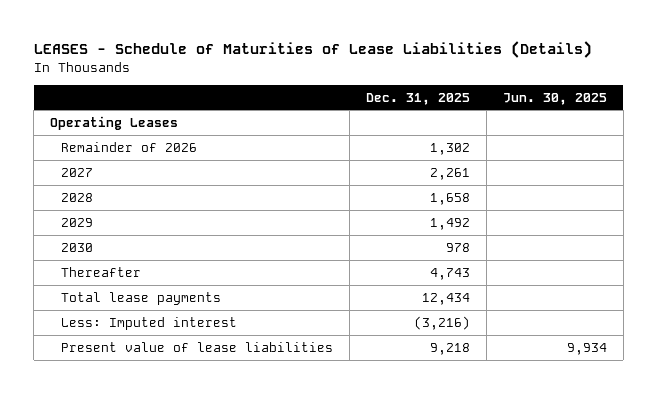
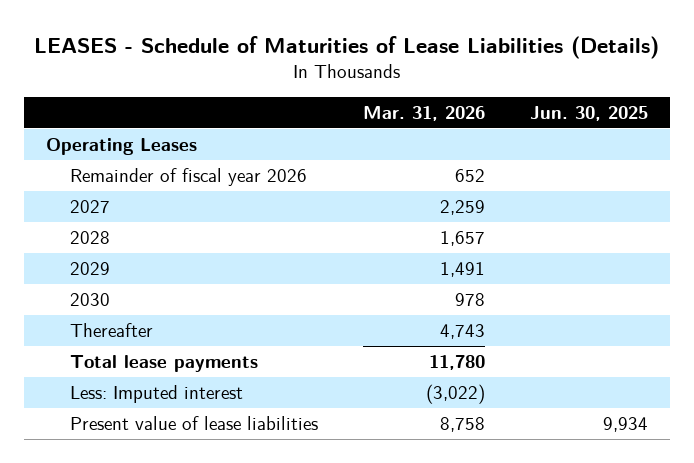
[365,92,470,105] Dec. 31, 2025 -> none
none -> [362,105,485,121] Mar. 31, 2026
[60,141,197,152] Remainder of 2026 -> [69,168,307,187] Remainder of fiscal year 2026

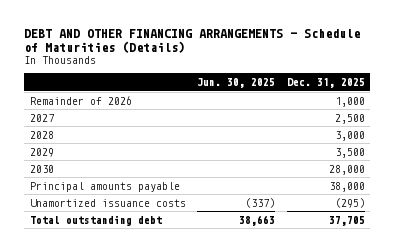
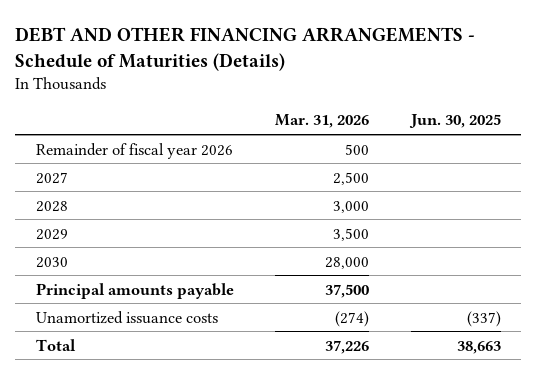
[286,78,365,89] Dec. 31, 2025 -> none
none -> [275,114,370,129] Mar. 31, 2026
[29,95,132,105] Remainder of 2026 -> [35,142,233,159] Remainder of fiscal year 2026
[29,214,162,226] Total outstanding debt -> [35,338,76,351] Total

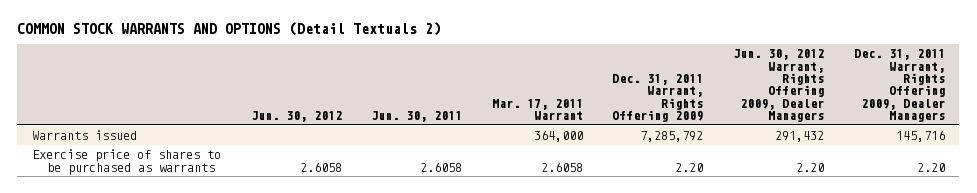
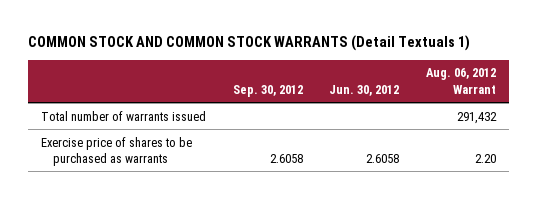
[17,21,442,36] COMMON STOCK WARRANTS AND OPTIONS (Detail Textuals 2) -> [27,35,470,52] COMMON STOCK AND COMMON STOCK WARRANTS (Detail Textuals 1)
[371,111,463,123] Jun. 30, 2011 -> none
[491,98,583,121] Mar. 17, 2011 Warrant -> none
[612,74,704,123] Dec. 31, 2011 Warrant, Rights Offering 2009 -> none
[733,49,825,123] Jun. 30, 2012 Warrant, Rights Offering 2009, Dealer Managers -> none
[853,49,945,123] Dec. 31, 2011 Warrant, Rights Offering 2009, Dealer Managers -> none
none -> [232,84,303,97] Sep. 30, 2012
none -> [425,68,496,94] Aug. 06, 2012 Warrant
[32,130,138,141] Warrants issued -> [41,110,207,121] Total number of warrants issued

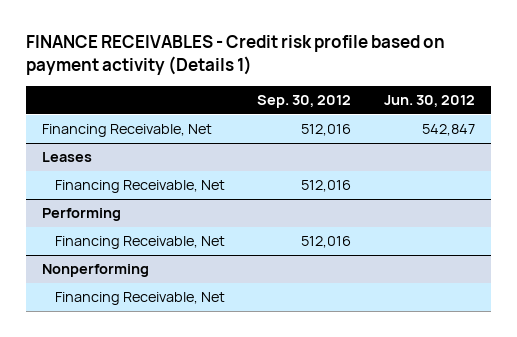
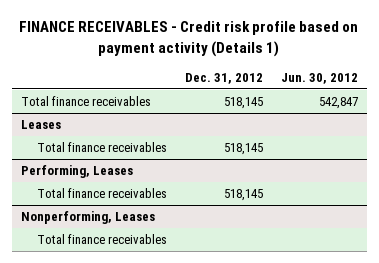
[257,95,352,109] Sep. 30, 2012 -> none
none -> [184,73,263,85] Dec. 31, 2012
[42,124,213,138] Financing Receivable, Net -> [20,96,151,107] Total finance receivables
[54,180,225,194] Financing Receivable, Net -> [36,142,167,153] Total finance receivables
[42,208,122,222] Performing -> [20,165,133,179] Performing, Leases
[54,236,225,250] Financing Receivable, Net -> [36,188,167,199] Total finance receivables
[42,264,150,278] Nonperforming -> [20,211,155,225] Nonperforming, Leases
[54,292,225,306] Financing Receivable, Net -> [36,234,167,245] Total finance receivables

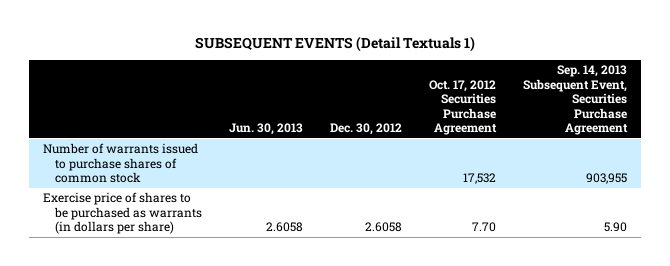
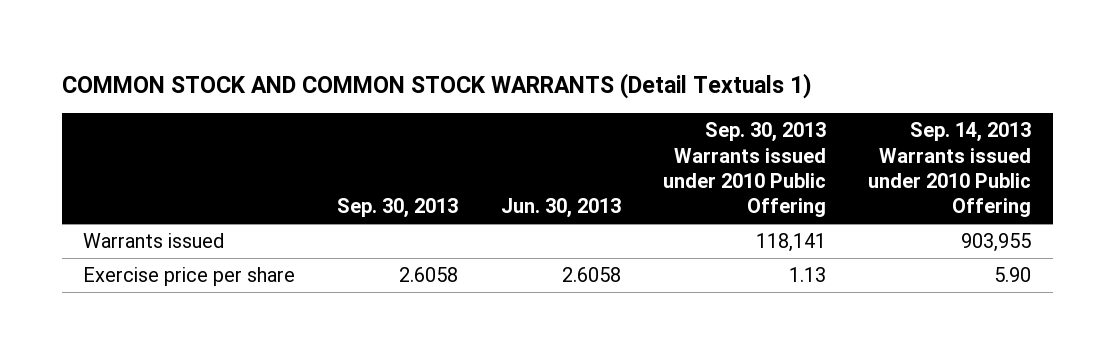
[195,35,476,52] SUBSEQUENT EVENTS (Detail Textuals 1) -> [61,72,812,99] COMMON STOCK AND COMMON STOCK WARRANTS (Detail Textuals 1)
[329,123,402,136] Dec. 30, 2012 -> none
[429,79,498,136] Oct. 17, 2012 Securities Purchase Agreement -> none
[523,65,629,136] Sep. 14, 2013 Subsequent Event, Securities Purchase Agreement -> none
none -> [337,198,459,219] Sep. 30, 2013
none -> [663,122,827,218] Sep. 30, 2013 Warrants issued under 2010 Public Offering
none -> [868,122,1032,218] Sep. 14, 2013 Warrants issued under 2010 Public Offering
[42,143,198,184] Number of warrants issued to purchase shares of common stock -> [82,233,224,249] Warrants issued
[42,192,202,235] Exercise price of shares to be purchased as warrants (in dollars per share) -> [82,267,295,287] Exercise price per share

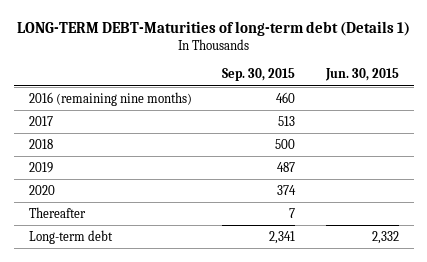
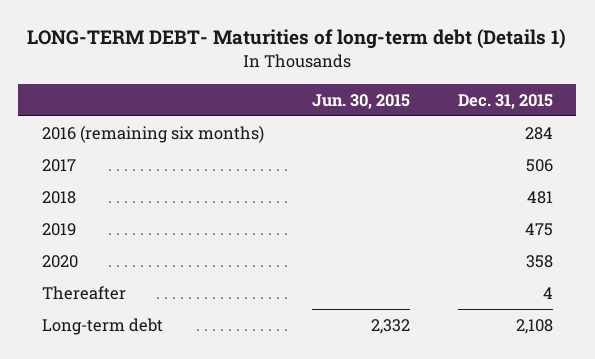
[16,20,410,36] LONG-TERM DEBT-Maturities of long-term debt (Details 1) -> [27,29,567,50] LONG-TERM DEBT- Maturities of long-term debt (Details 1)
[222,68,296,82] Sep. 30, 2015 -> none
none -> [457,93,553,109] Dec. 31, 2015
[28,91,192,106] 2016 (remaining nine months) -> [42,125,265,144] 2016 (remaining six months)

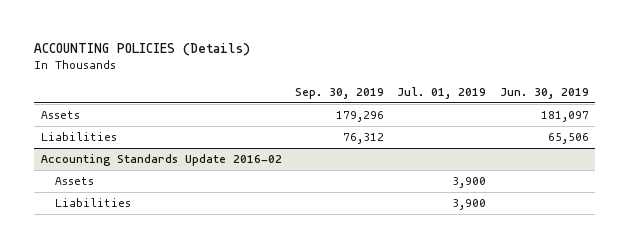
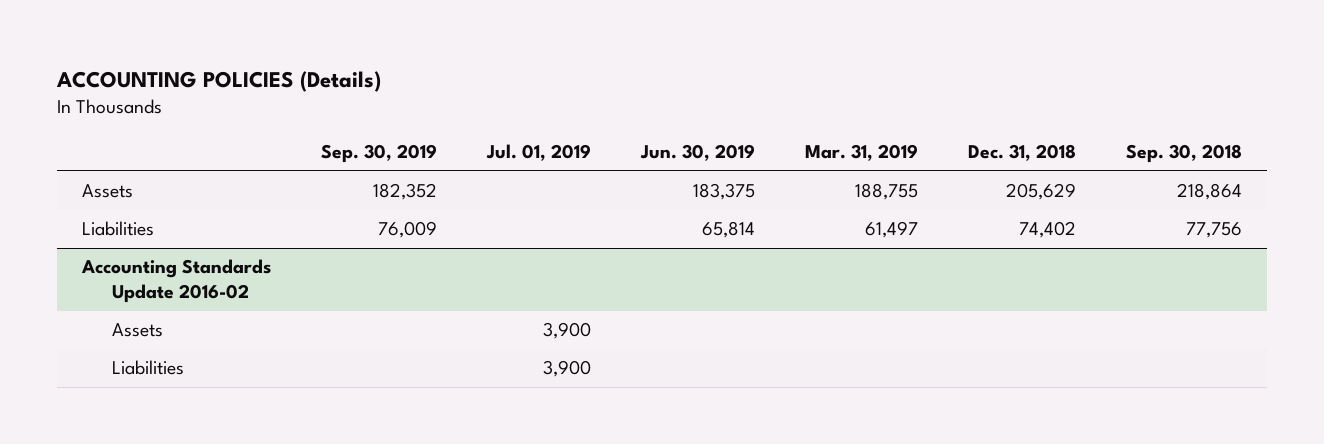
none -> [805,144,919,162] Mar. 31, 2019
none -> [968,144,1077,162] Dec. 31, 2018
none -> [1126,144,1243,164] Sep. 30, 2018
[336,111,385,123] 179,296 -> [373,183,438,201] 182,352
[540,111,589,123] 181,097 -> [693,183,756,201] 183,375
[343,133,385,145] 76,312 -> [378,221,438,239] 76,009
[547,133,589,145] 65,506 -> [702,221,756,239] 65,814

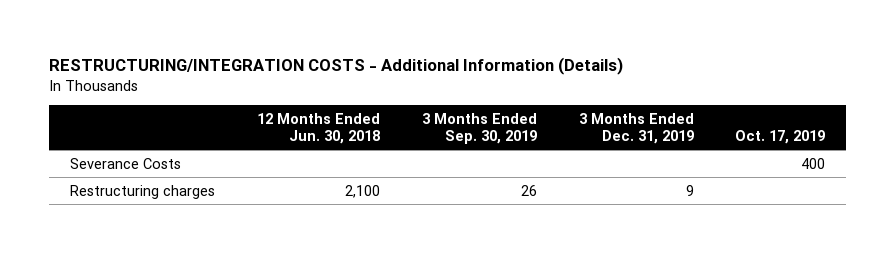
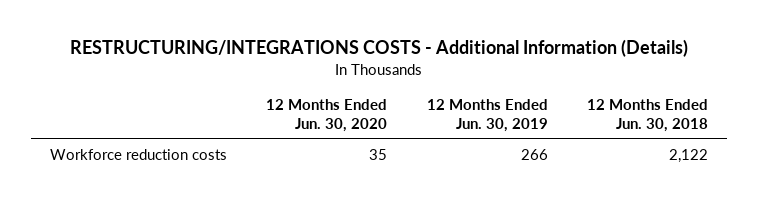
[49,57,624,76] RESTRUCTURING/INTEGRATION COSTS - Additional Information (Details) -> [69,39,688,58] RESTRUCTURING/INTEGRATIONS COSTS - Additional Information (Details)
[421,113,537,144] 3 Months Ended Sep. 30, 2019 -> none
[578,113,694,144] 3 Months Ended Dec. 31, 2019 -> none
[735,129,826,144] Oct. 17, 2019 -> none
none -> [266,99,388,133] 12 Months Ended Jun. 30, 2020
none -> [426,99,548,133] 12 Months Ended Jun. 30, 2019
[69,157,181,169] Severance Costs -> none
[69,184,215,199] Restructuring charges -> none
none -> [50,149,228,161] Workforce reduction costs

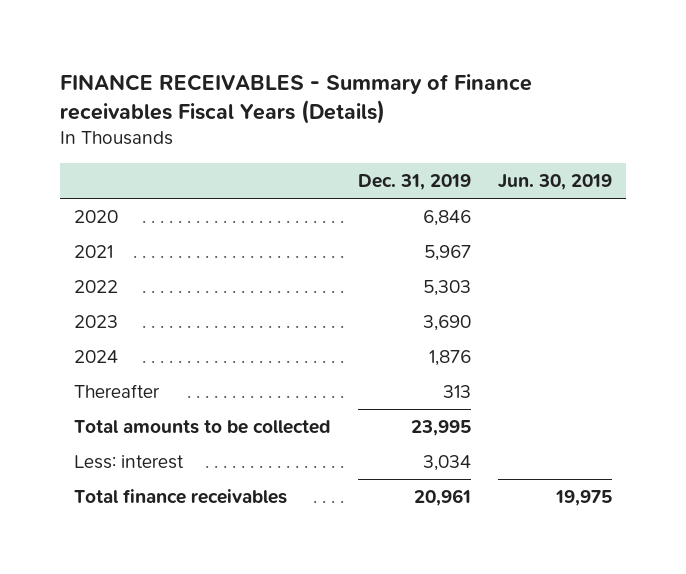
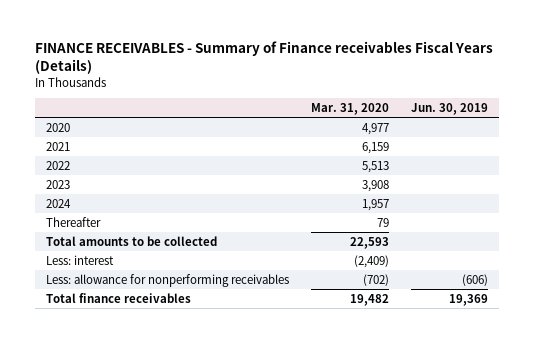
[357,174,471,191] Dec. 31, 2019 -> none
none -> [311,102,390,115] Mar. 31, 2020
none -> [46,273,290,287] Less: allowance for nonperforming receivables
[554,489,612,506] 19,975 -> [449,293,489,306] 19,369

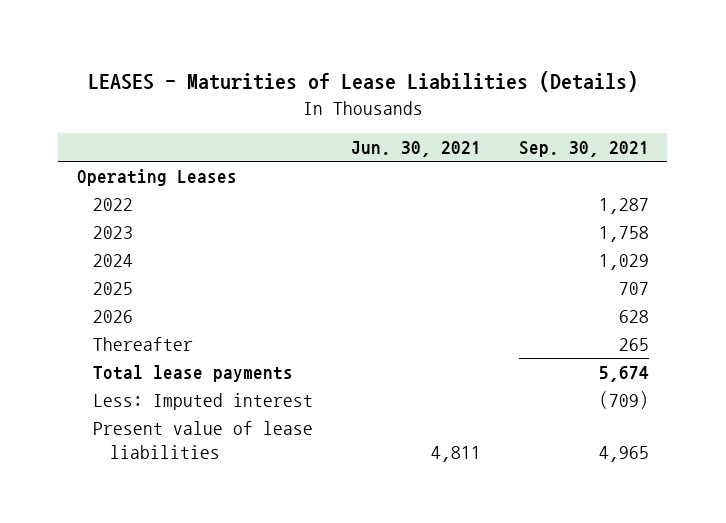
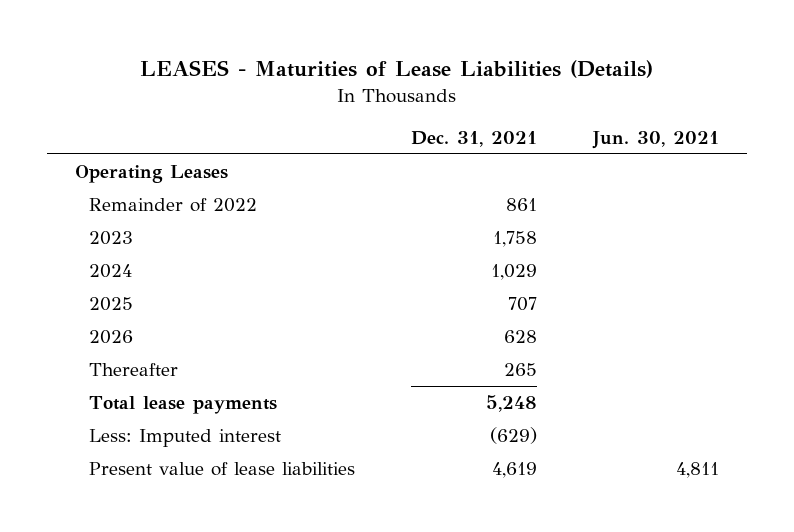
[518,141,649,158] Sep. 30, 2021 -> none
none -> [410,130,537,147] Dec. 31, 2021
[93,198,134,212] 2022 -> [88,198,257,213] Remainder of 2022

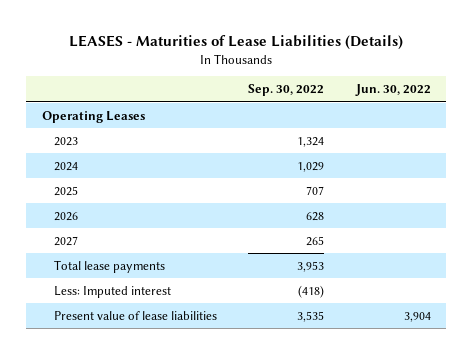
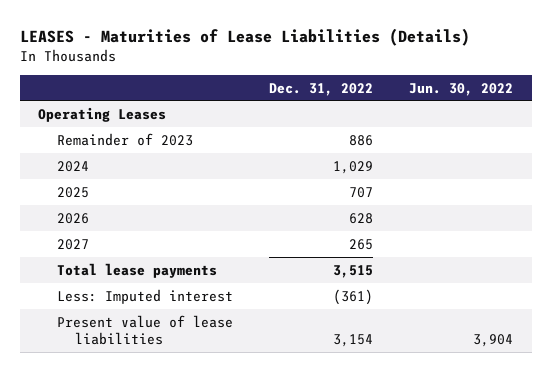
[248,84,325,97] Sep. 30, 2022 -> none
none -> [268,82,373,96] Dec. 31, 2022
[54,136,79,146] 2023 -> [56,132,193,146] Remainder of 2023

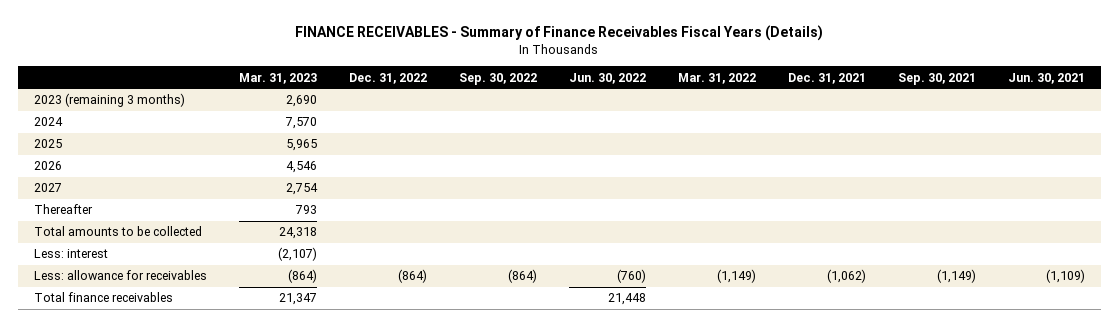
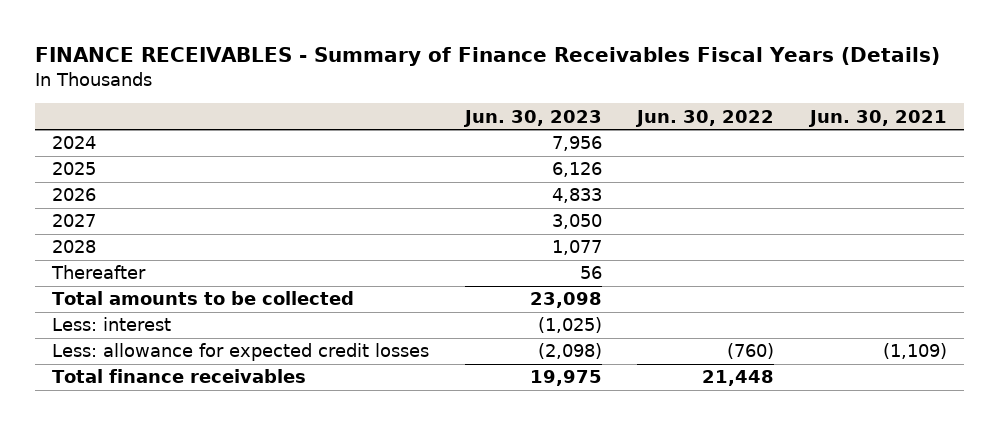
[239,72,318,84] Mar. 31, 2023 -> none
[349,72,428,84] Dec. 31, 2022 -> none
[459,72,538,85] Sep. 30, 2022 -> none
[677,72,756,84] Mar. 31, 2022 -> none
[787,72,866,84] Dec. 31, 2021 -> none
[897,72,976,85] Sep. 30, 2021 -> none
none -> [462,109,602,127] Jun. 30, 2023
[34,93,186,108] 2023 (remaining 3 months) -> none
none -> [52,240,97,254] 2028
[34,270,208,281] Less: allowance for receivables -> [52,343,430,362] Less: allowance for expected credit losses

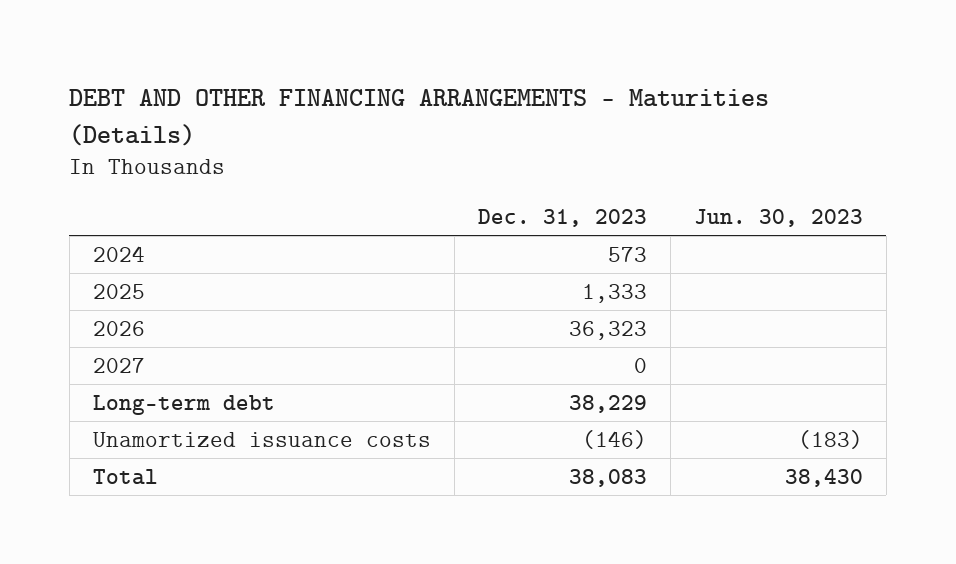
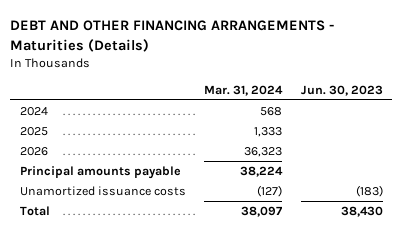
[477,208,647,227] Dec. 31, 2023 -> none
none -> [204,84,284,96] Mar. 31, 2024
[92,357,145,373] 2027 -> none
[92,394,275,415] Long-term debt -> [19,166,181,180] Principal amounts payable

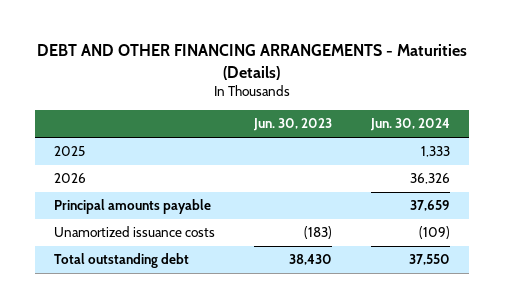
[204,84,284,96] Mar. 31, 2024 -> none
none -> [370,118,451,132] Jun. 30, 2024
[19,107,48,117] 2024 -> none
[19,206,50,217] Total -> [54,253,190,269] Total outstanding debt

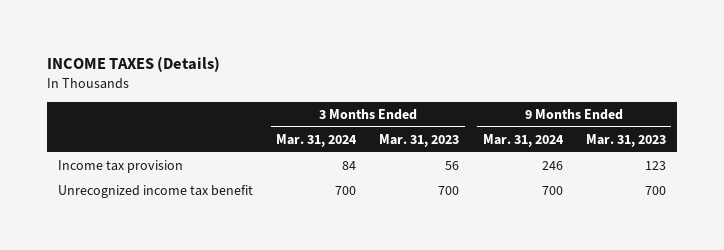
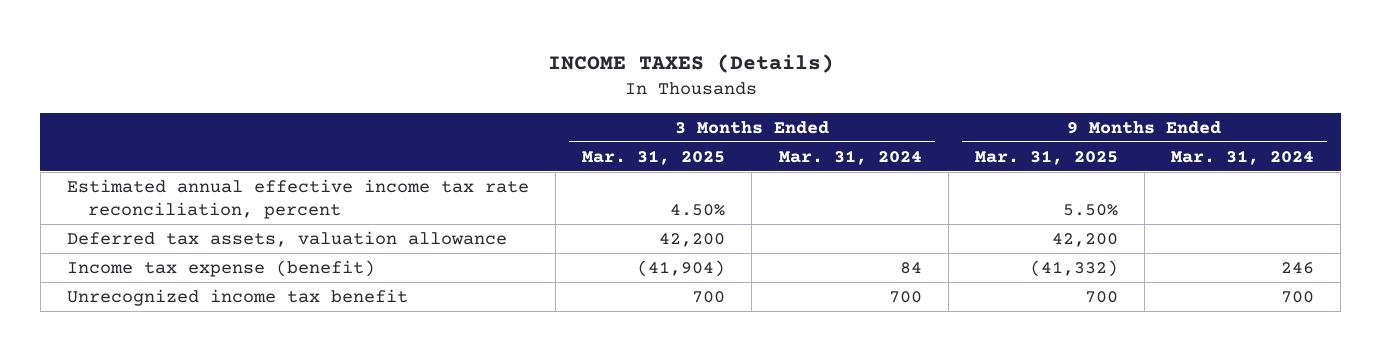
[379,134,460,148] Mar. 31, 2023 -> none
[585,134,666,148] Mar. 31, 2023 -> none
none -> [582,149,726,165] Mar. 31, 2025
none -> [974,149,1118,165] Mar. 31, 2025
none -> [66,178,529,219] Estimated annual effective income tax rate reconciliation, percent
none -> [66,230,507,247] Deferred tax assets, valuation allowance
[58,160,184,174] Income tax provision -> [66,259,375,277] Income tax expense (benefit)

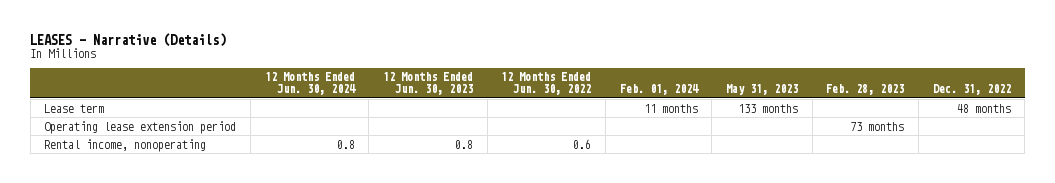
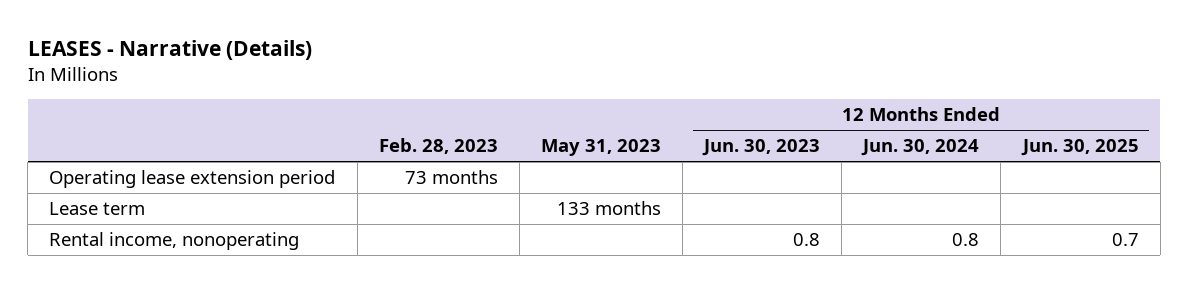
[501,72,592,95] 12 Months Ended Jun. 30, 2022 -> none
[619,83,699,95] Feb. 01, 2024 -> none
[932,83,1011,95] Dec. 31, 2022 -> none
none -> [1020,139,1139,157] Jun. 30, 2025
[44,103,105,113] Lease term -> [49,202,146,216] Lease term

